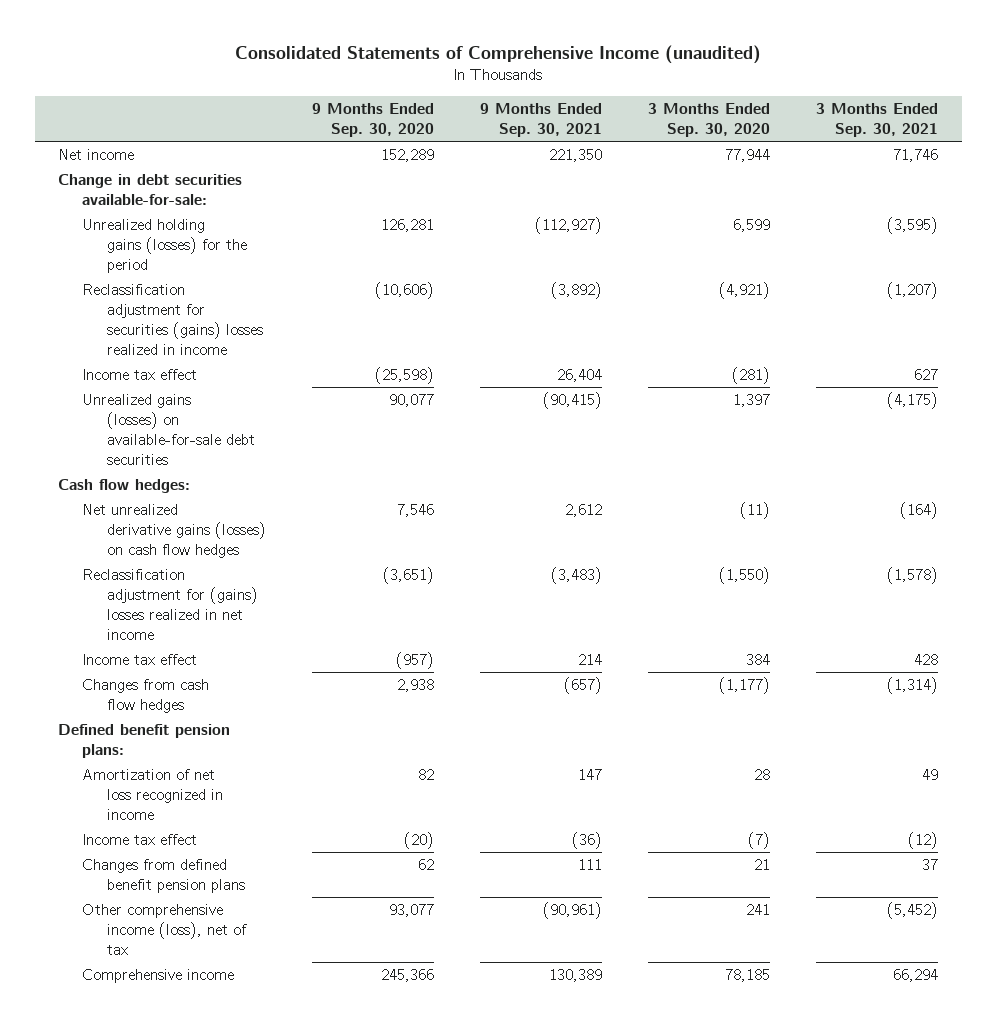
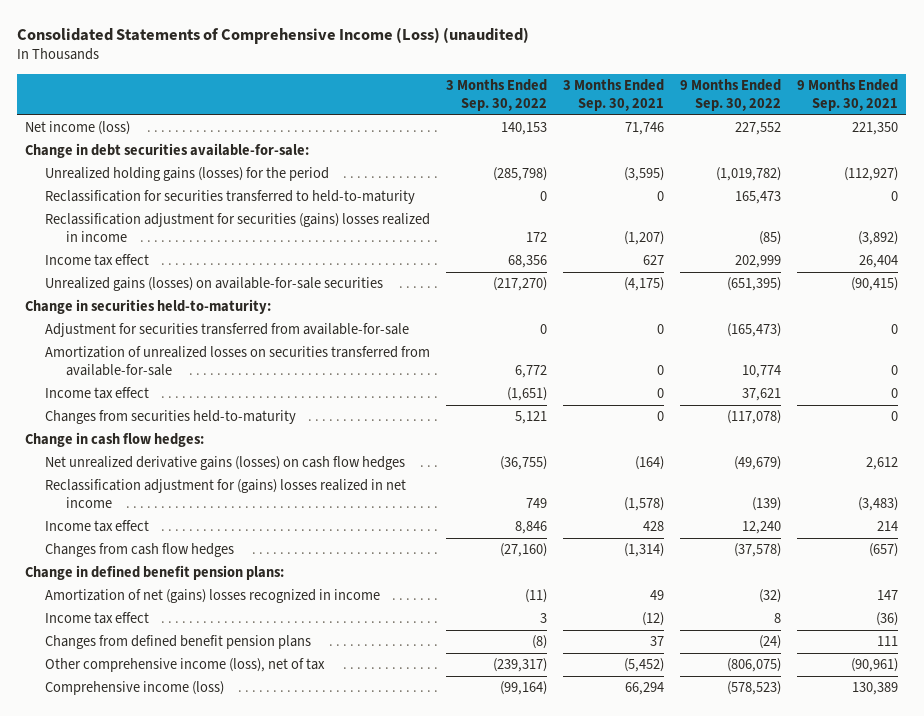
[235,45,762,65] Consolidated Statements of Comprehensive Income (unaudited) -> [17,26,530,44] Consolidated Statements of Comprehensive Income (Loss) (unaudited)
[311,102,434,137] 9 Months Ended Sep. 30, 2020 -> none
[648,102,771,137] 3 Months Ended Sep. 30, 2020 -> none
none -> [446,78,548,112] 3 Months Ended Sep. 30, 2022
none -> [680,78,782,112] 9 Months Ended Sep. 30, 2022
[58,148,135,160] Net income -> [25,121,131,136] Net income (loss)
none -> [45,190,416,205] Reclassification for securities transferred to held-to-maturity
[82,393,255,466] Unrealized gains (losses) on available-for-sale debt securities -> [45,277,384,292] Unrealized gains (losses) on available-for-sale securities
none -> [25,299,272,315] Change in securities held-to-maturity:
none -> [45,323,410,338] Adjustment for securities transferred from available-for-sale
none -> [45,346,431,377] Amortization of unrealized losses on securities transferred from available-for-sale
none -> [45,387,150,400] Income tax effect
none -> [45,410,297,425] Changes from securities held-to-maturity
[58,478,191,493] Cash flow hedges: -> [25,432,205,448] Change in cash flow hedges:
[58,723,231,758] Defined benefit pension plans: -> [25,565,285,581] Change in defined benefit pension plans:
[82,768,223,821] Amortization of net loss recognized in income -> [45,589,381,604] Amortization of net (gains) losses recognized in income
[82,968,235,983] Comprehensive income -> [45,681,225,696] Comprehensive income (loss)

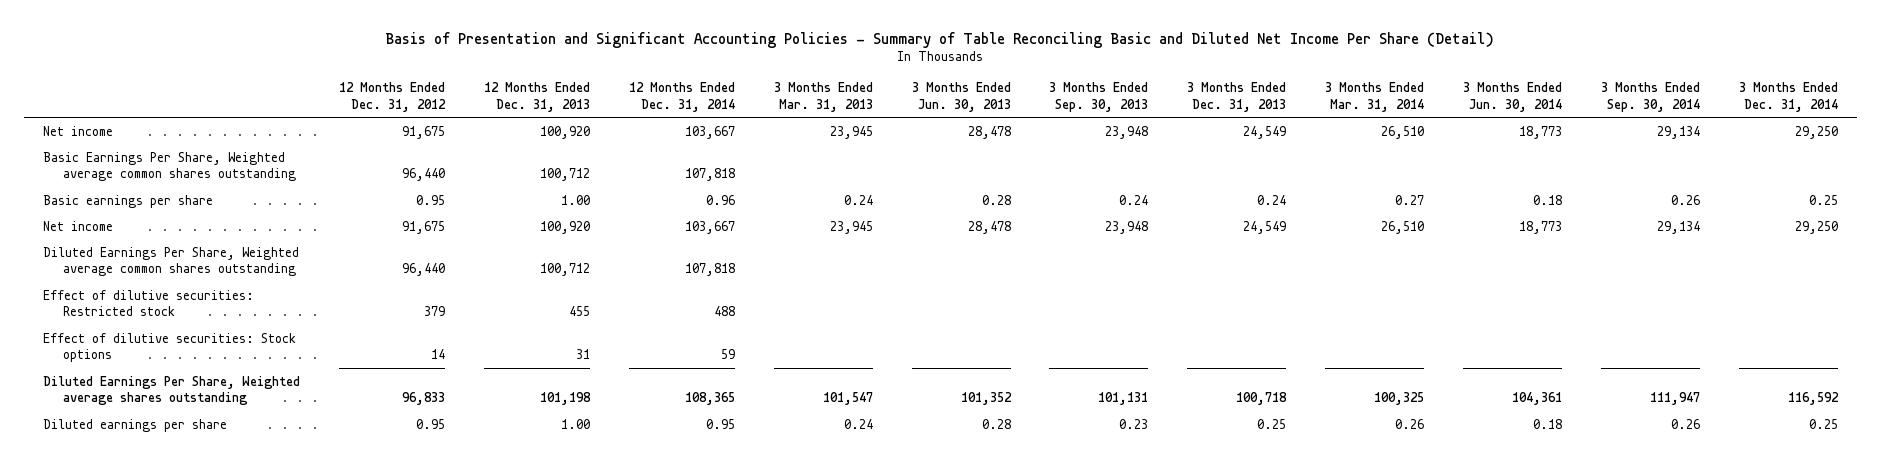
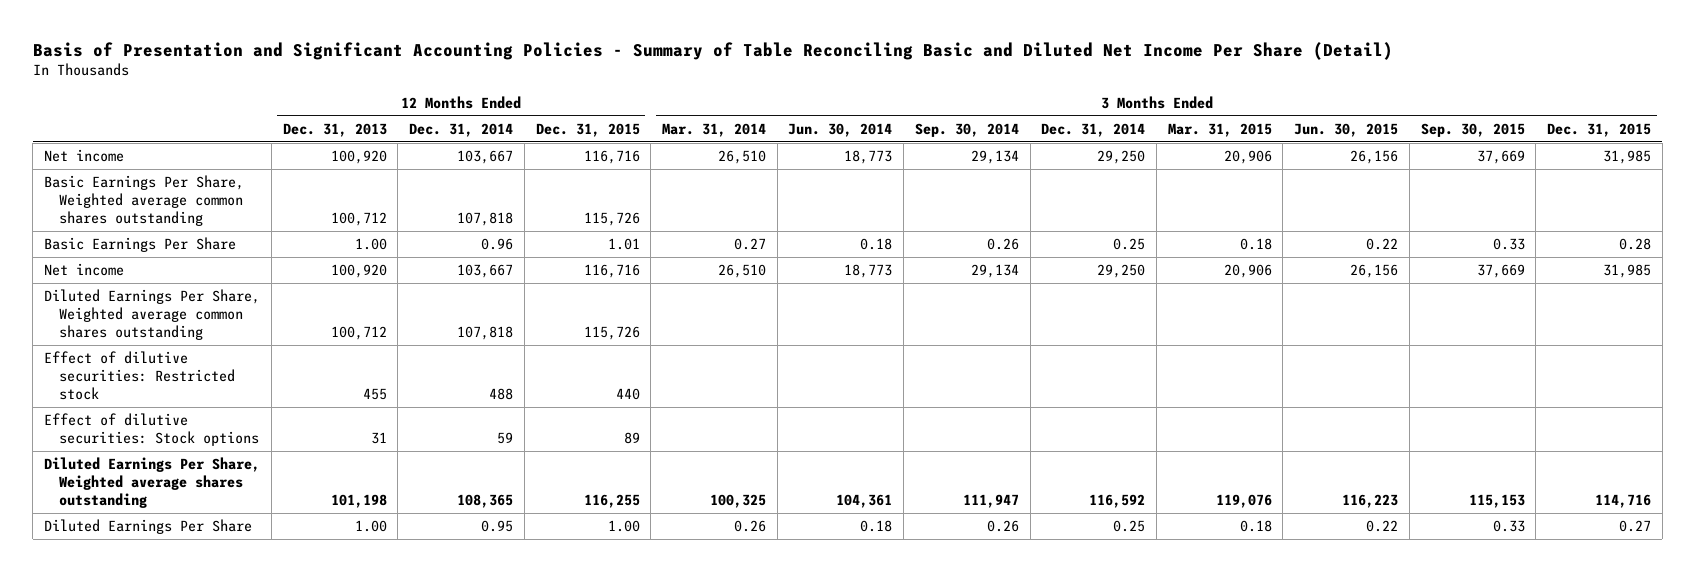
[338,82,446,112] 12 Months Ended Dec. 31, 2012 -> none
[773,82,873,112] 3 Months Ended Mar. 31, 2013 -> none
[911,82,1011,112] 3 Months Ended Jun. 30, 2013 -> none
[1049,82,1149,112] 3 Months Ended Sep. 30, 2013 -> none
[1187,82,1287,112] 3 Months Ended Dec. 31, 2013 -> none
none -> [535,122,640,137] Dec. 31, 2015
none -> [1167,122,1272,137] Mar. 31, 2015
none -> [1294,122,1399,137] Jun. 30, 2015
none -> [1420,122,1525,137] Sep. 30, 2015
none -> [1547,122,1652,137] Dec. 31, 2015
[42,194,213,208] Basic earnings per share -> [44,237,237,253] Basic Earnings Per Share
[42,418,227,432] Diluted earnings per share -> [44,519,253,535] Diluted Earnings Per Share

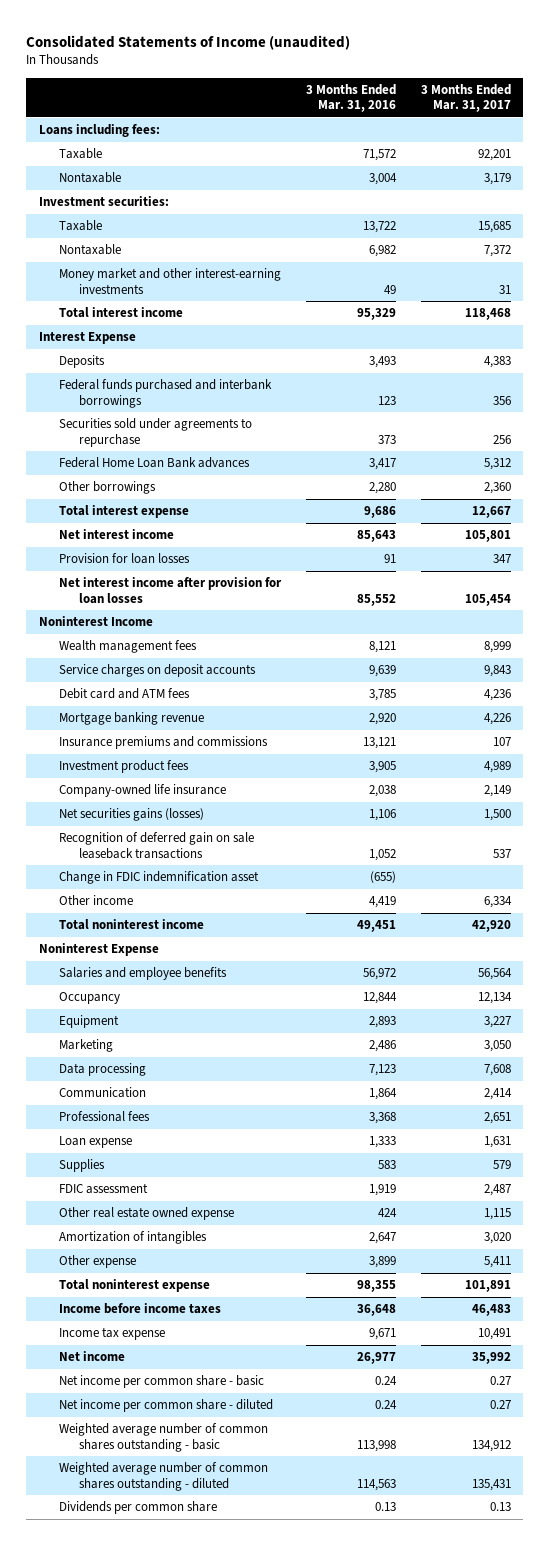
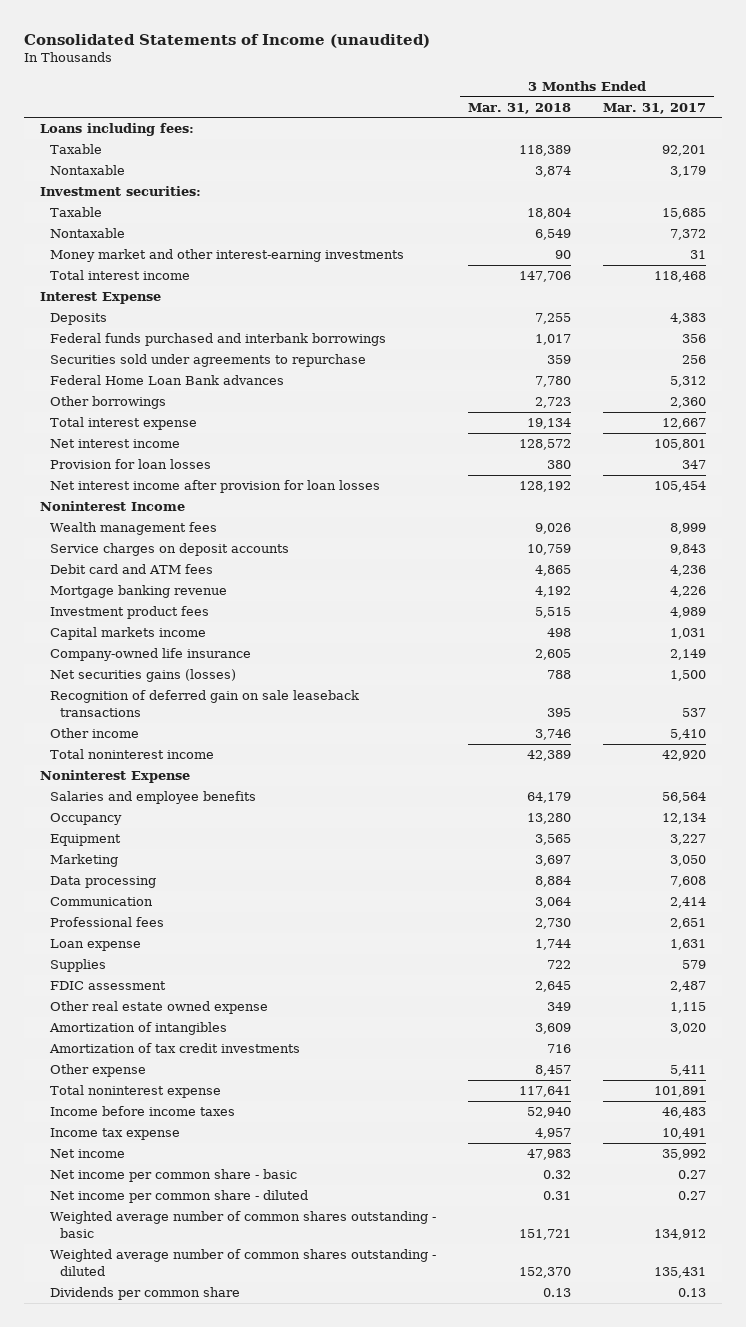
[305,83,396,113] 3 Months Ended Mar. 31, 2016 -> none
none -> [467,102,571,114] Mar. 31, 2018
[58,736,268,750] Insurance premiums and commissions -> none
none -> [49,627,206,641] Capital markets income
[58,871,259,885] Change in FDIC indemnification asset -> none
[483,896,512,909] 6,334 -> [669,729,706,741] 5,410
none -> [48,1043,300,1054] Amortization of tax credit investments

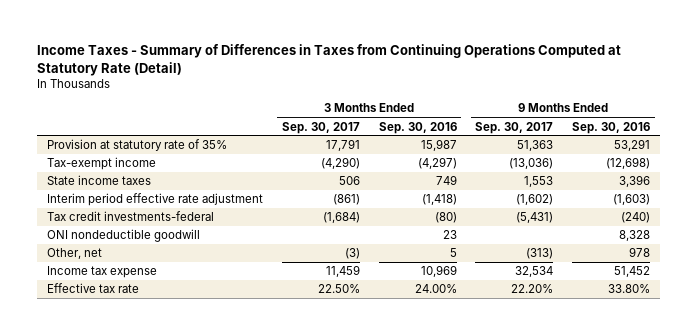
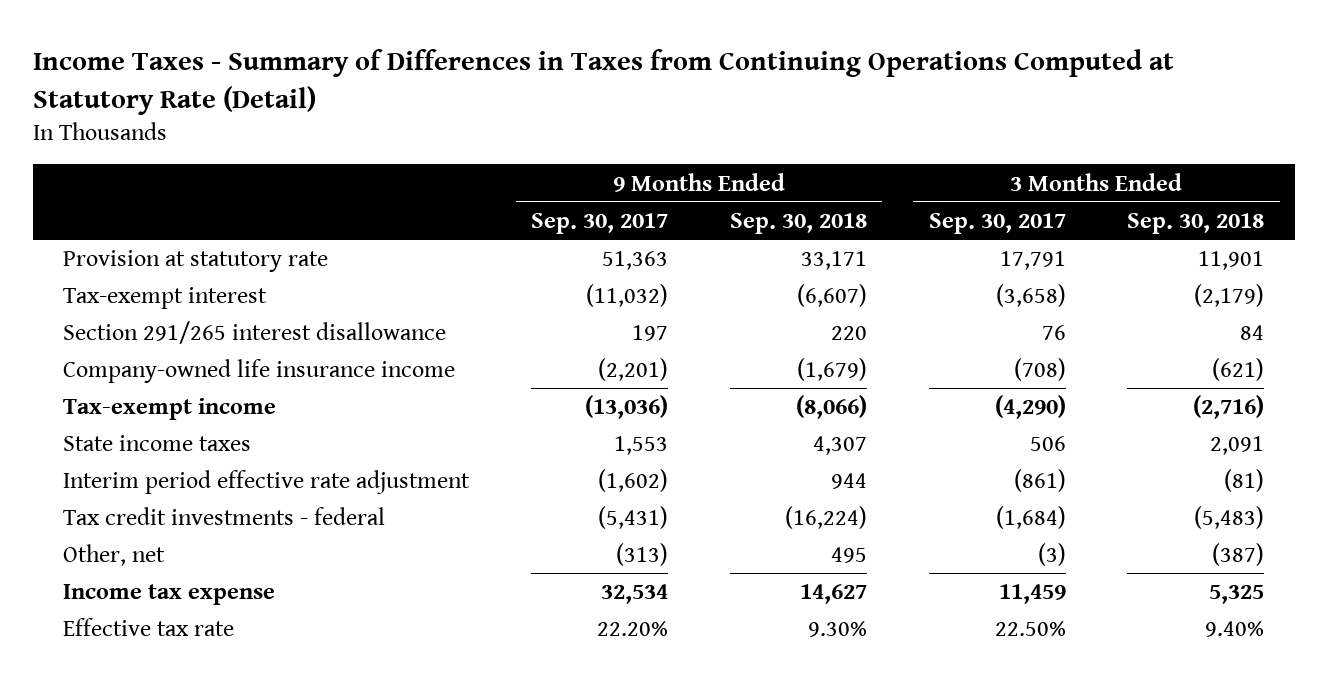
[378,121,457,134] Sep. 30, 2016 -> none
[572,121,651,134] Sep. 30, 2016 -> none
none -> [729,213,867,235] Sep. 30, 2018
none -> [1127,213,1265,235] Sep. 30, 2018
[46,139,227,152] Provision at statutory rate of 35% -> [63,250,329,273] Provision at statutory rate
none -> [63,287,268,310] Tax-exempt interest
none -> [63,321,447,345] Section 291/265 interest disallowance
none -> [63,359,456,384] Company-owned life insurance income
[46,229,200,243] ONI nondeductible goodwill -> none
[46,211,214,222] Tax credit investments-federal -> [63,507,386,526] Tax credit investments - federal

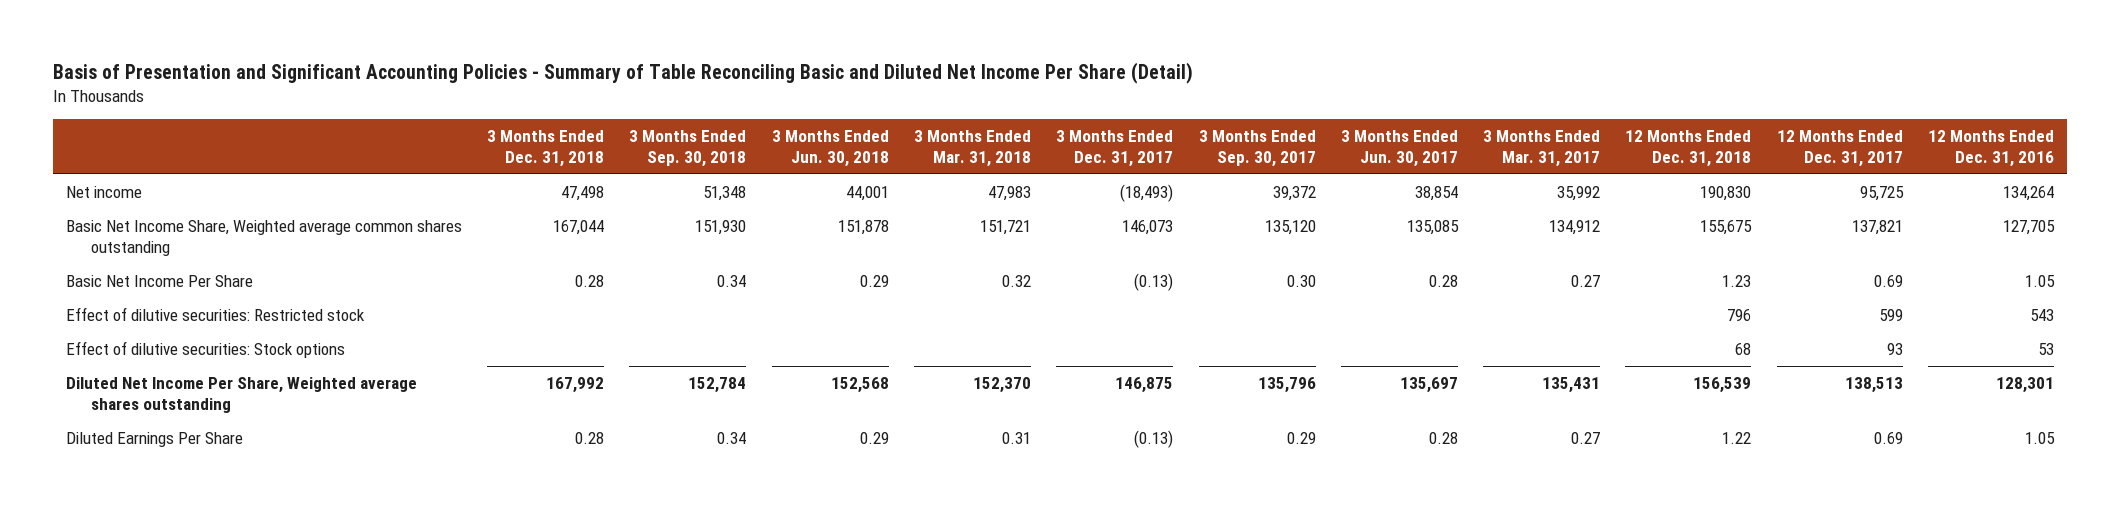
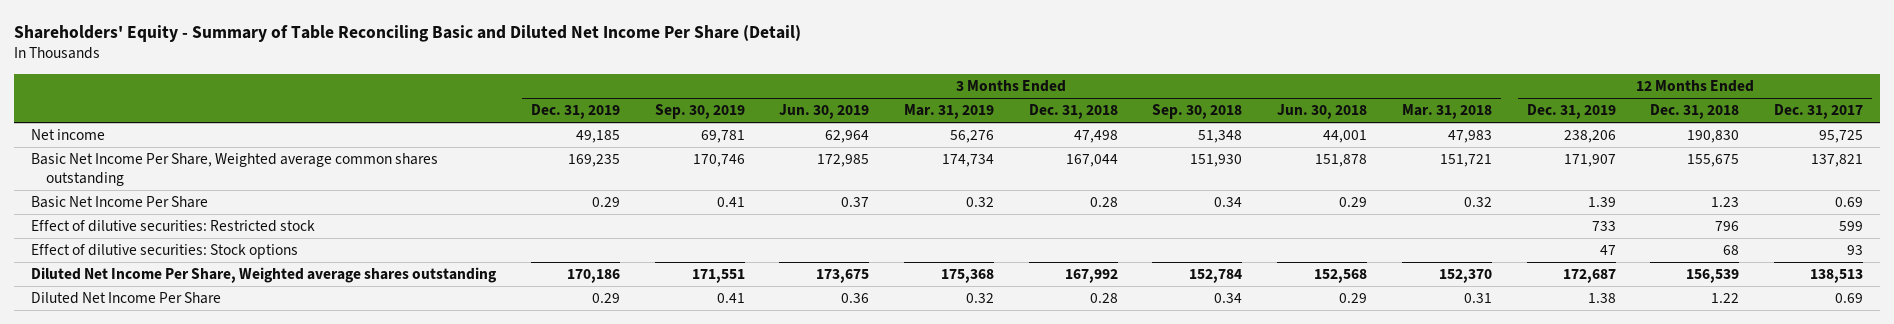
[53,62,1194,85] Basis of Presentation and Significant Accounting Policies - Summary of Table Reconciling Basic and Diluted Net Income Per Share (Detail) -> [13,24,801,42] Shareholders' Equity - Summary of Table Reconciling Basic and Diluted Net Income Per Share (Detail)
[1056,129,1174,167] 3 Months Ended Dec. 31, 2017 -> none
[1198,129,1316,167] 3 Months Ended Sep. 30, 2017 -> none
[1340,129,1458,167] 3 Months Ended Jun. 30, 2017 -> none
[1483,129,1601,167] 3 Months Ended Mar. 31, 2017 -> none
[1927,129,2054,167] 12 Months Ended Dec. 31, 2016 -> none
none -> [530,104,620,120] Dec. 31, 2019
none -> [654,104,745,120] Sep. 30, 2019
none -> [779,104,870,120] Jun. 30, 2019
none -> [904,104,995,120] Mar. 31, 2019
none -> [1526,104,1616,120] Dec. 31, 2019
[65,220,462,256] Basic Net Income Share, Weighted average common shares outstanding -> [31,153,439,186] Basic Net Income Per Share, Weighted average common shares outstanding
[65,432,243,448] Diluted Earnings Per Share -> [31,292,222,305] Diluted Net Income Per Share

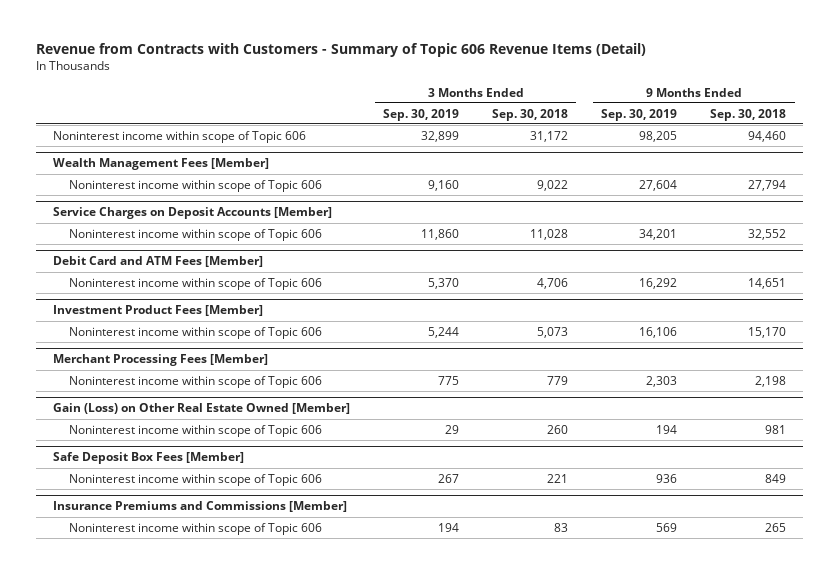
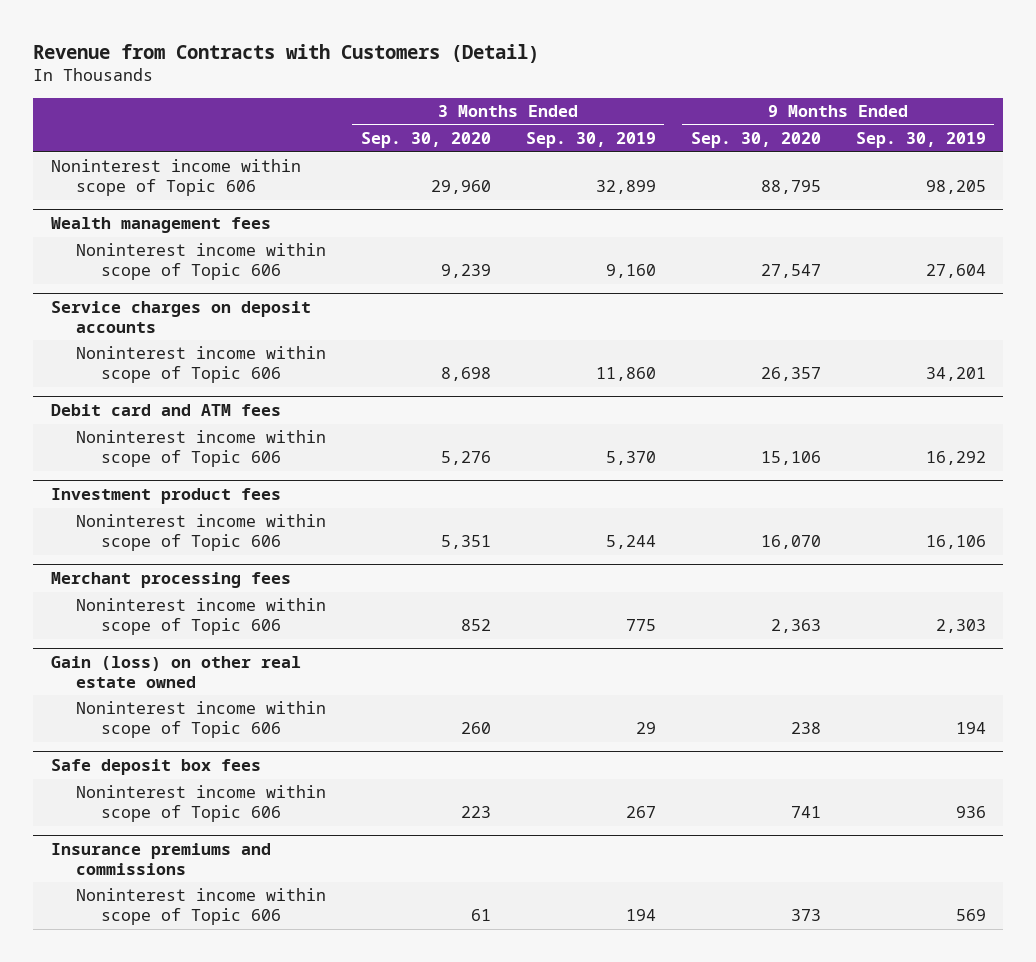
[36,43,647,58] Revenue from Contracts with Customers - Summary of Topic 606 Revenue Items (Detail) -> [33,43,540,63] Revenue from Contracts with Customers (Detail)
[492,108,569,121] Sep. 30, 2018 -> none
[710,108,787,121] Sep. 30, 2018 -> none
none -> [360,132,491,149] Sep. 30, 2020
none -> [690,132,821,149] Sep. 30, 2020
[52,158,269,171] Wealth Management Fees [Member] -> [50,217,271,234] Wealth management fees
[52,207,332,220] Service Charges on Deposit Accounts [Member] -> [50,301,311,333] Service charges on deposit accounts
[52,256,263,268] Debit Card and ATM Fees [Member] -> [50,404,281,417] Debit card and ATM fees
[52,305,263,317] Investment Product Fees [Member] -> [50,488,281,505] Investment product fees
[52,354,268,367] Merchant Processing Fees [Member] -> [50,572,291,589] Merchant processing fees
[52,403,350,415] Gain (Loss) on Other Real Estate Owned [Member] -> [50,656,301,688] Gain (loss) on other real estate owned
[52,452,244,465] Safe Deposit Box Fees [Member] -> [50,759,261,776] Safe deposit box fees
[52,501,347,513] Insurance Premiums and Commissions [Member] -> [50,843,271,875] Insurance premiums and commissions

